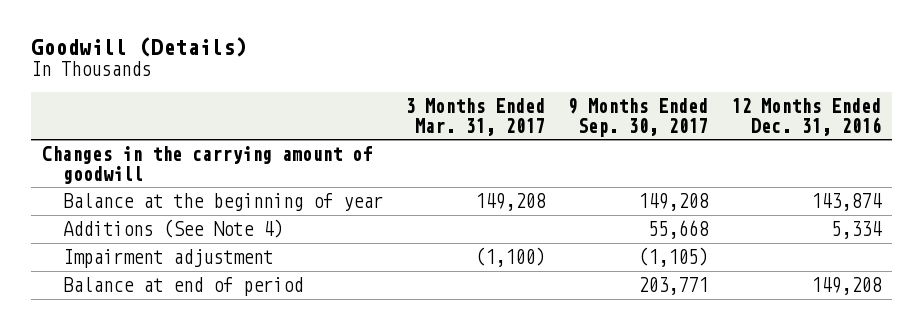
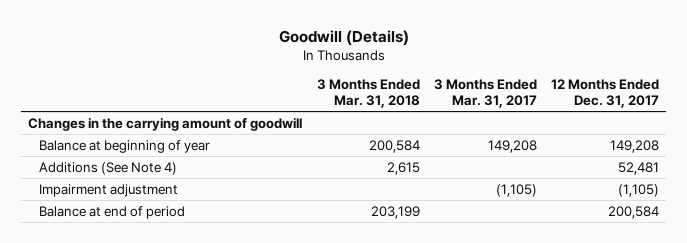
[568,98,709,137] 9 Months Ended Sep. 30, 2017 -> none
[730,98,881,136] 12 Months Ended Dec. 31, 2016 -> none
none -> [316,78,420,109] 3 Months Ended Mar. 31, 2018
none -> [551,78,660,109] 12 Months Ended Dec. 31, 2017
[62,193,383,212] Balance at the beginning of year -> [38,139,210,153] Balance at beginning of year
[475,247,546,268] (1,100) -> [495,183,537,197] (1,105)

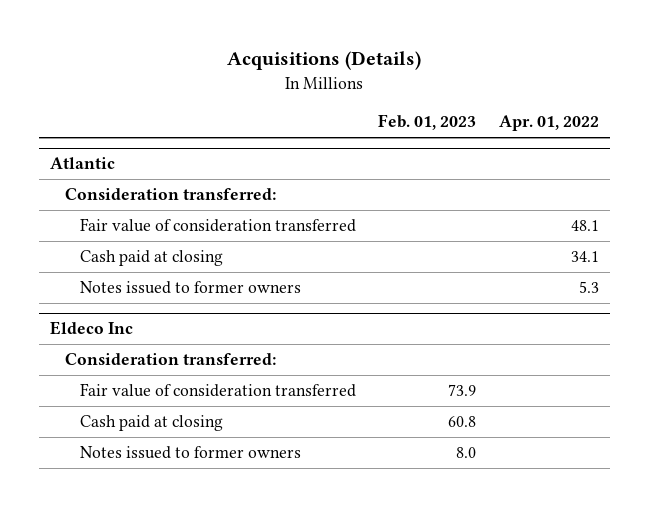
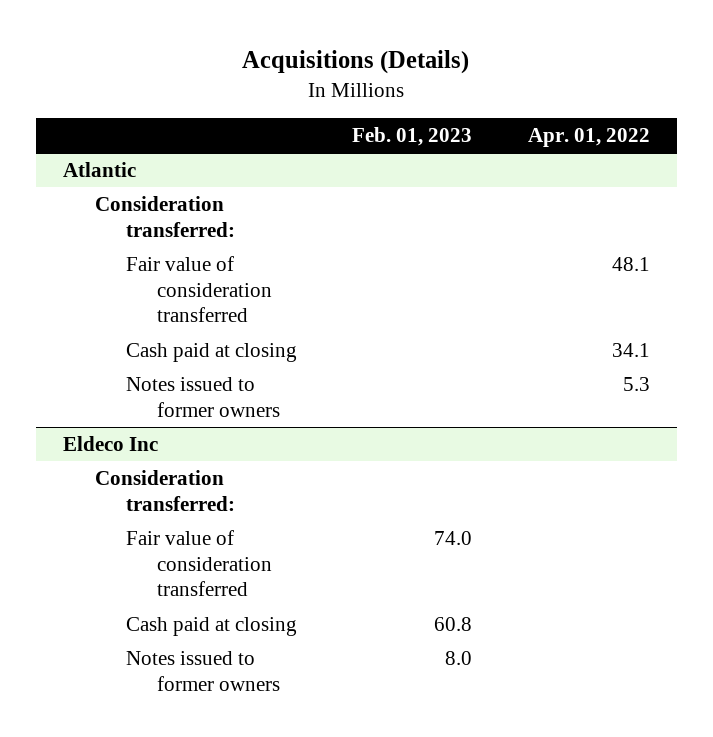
[448,384,477,397] 73.9 -> [434,531,473,546] 74.0

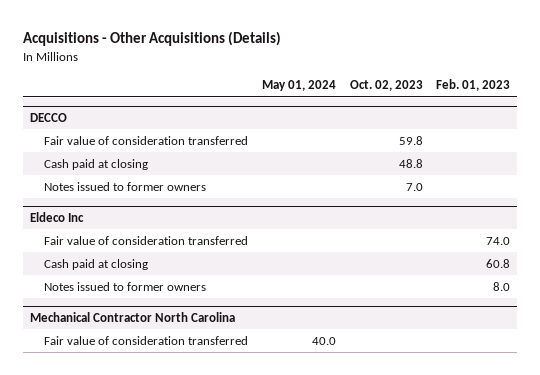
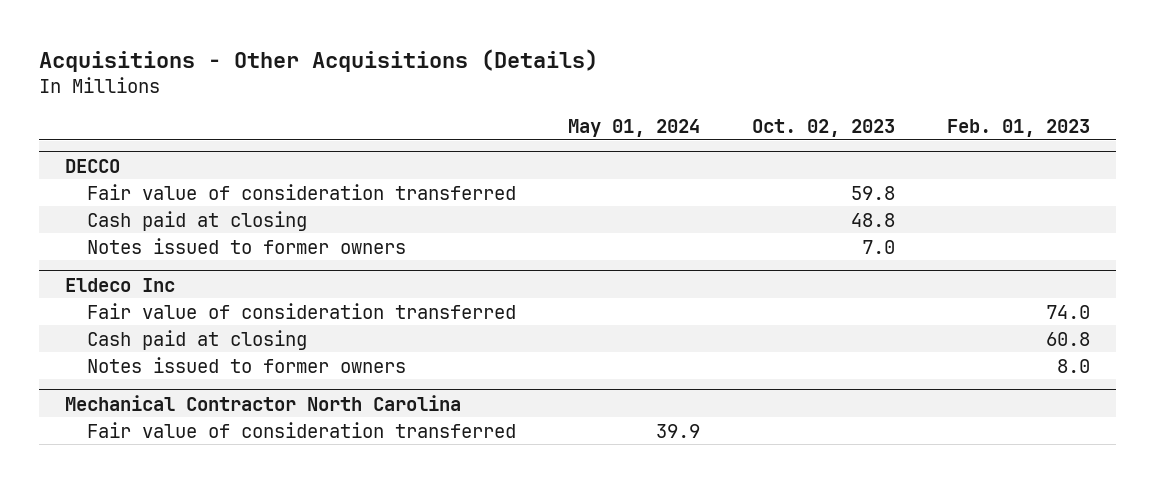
[311,336,336,345] 40.0 -> [655,423,700,438] 39.9

